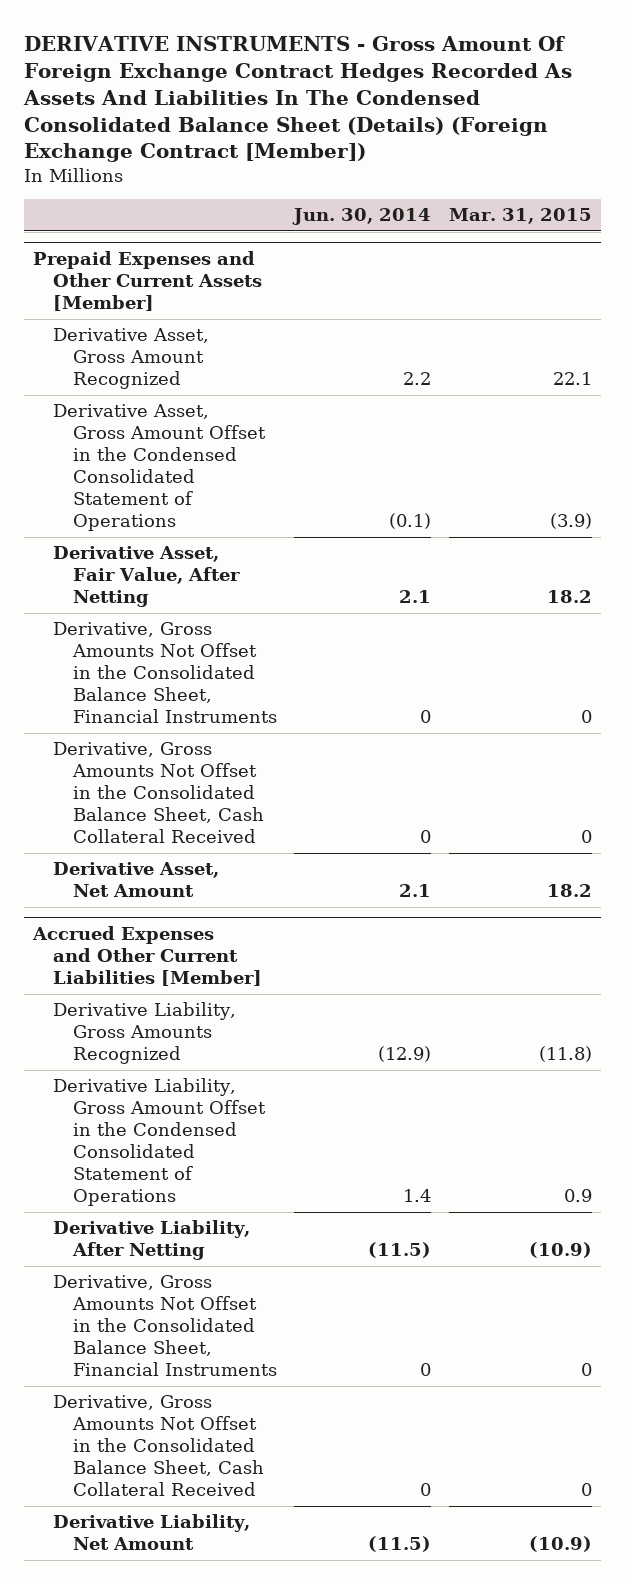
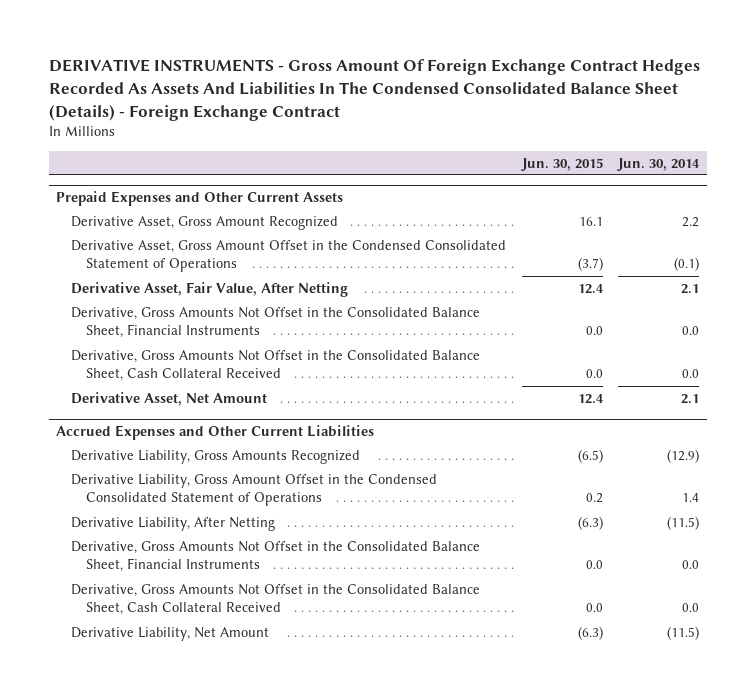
[23,35,573,163] DERIVATIVE INSTRUMENTS - Gross Amount Of Foreign Exchange Contract Hedges Recorded As Assets And Liabilities In The Condensed Consolidated Balance Sheet (Details) (Foreign Exchange Contract [Member]) -> [48,59,700,121] DERIVATIVE INSTRUMENTS - Gross Amount Of Foreign Exchange Contract Hedges Recorded As Assets And Liabilities In The Condensed Consolidated Balance Sheet (Details) - Foreign Exchange Contract
[448,208,592,225] Mar. 31, 2015 -> none
none -> [520,157,603,171] Jun. 30, 2015
[32,251,262,312] Prepaid Expenses and Other Current Assets [Member] -> [56,191,344,207] Prepaid Expenses and Other Current Assets
[420,710,432,724] 0 -> [682,326,700,336] 0.0
[420,830,432,844] 0 -> [682,369,700,379] 0.0
[31,926,262,987] Accrued Expenses and Other Current Liabilities [Member] -> [56,425,375,441] Accrued Expenses and Other Current Liabilities
[420,1363,432,1377] 0 -> [682,560,700,570] 0.0
[420,1483,432,1497] 0 -> [682,603,700,613] 0.0

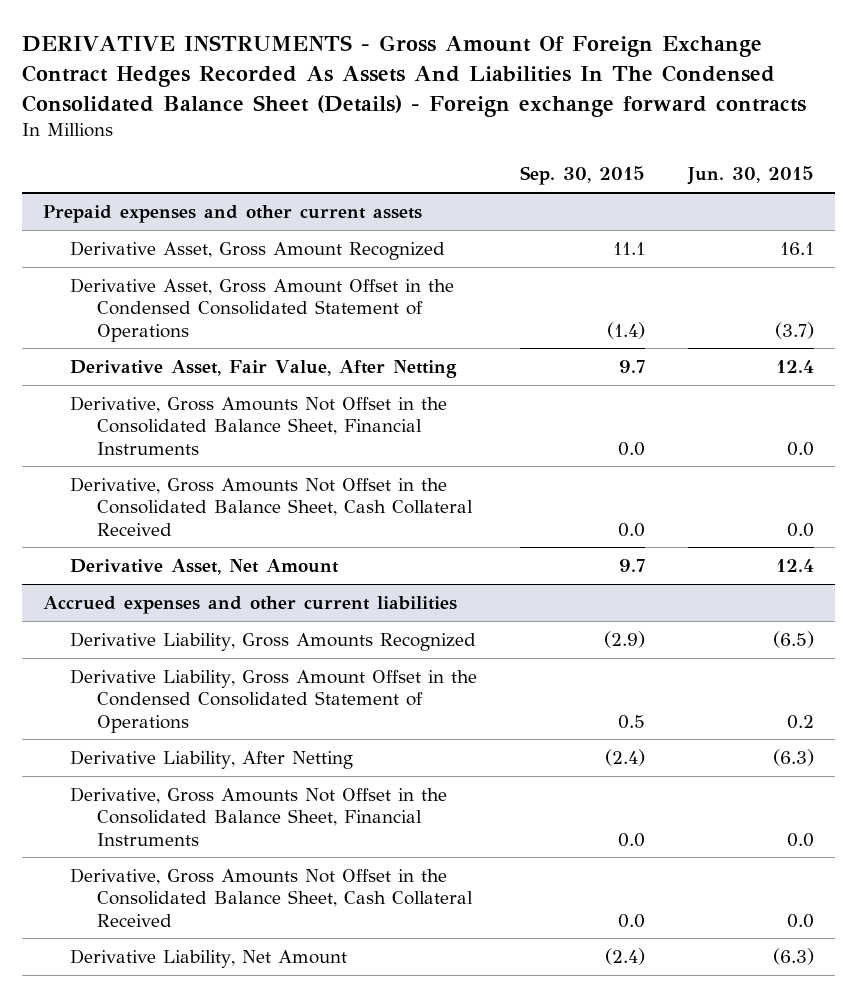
[48,59,700,121] DERIVATIVE INSTRUMENTS - Gross Amount Of Foreign Exchange Contract Hedges Recorded As Assets And Liabilities In The Condensed Consolidated Balance Sheet (Details) - Foreign Exchange Contract -> [21,35,806,117] DERIVATIVE INSTRUMENTS - Gross Amount Of Foreign Exchange Contract Hedges Recorded As Assets And Liabilities In The Condensed Consolidated Balance Sheet (Details) - Foreign exchange forward contracts
[617,157,701,171] Jun. 30, 2014 -> none
none -> [519,166,645,186] Sep. 30, 2015
[56,191,344,207] Prepaid Expenses and Other Current Assets -> [43,204,423,223] Prepaid expenses and other current assets
[56,425,375,441] Accrued Expenses and Other Current Liabilities -> [43,595,458,614] Accrued expenses and other current liabilities

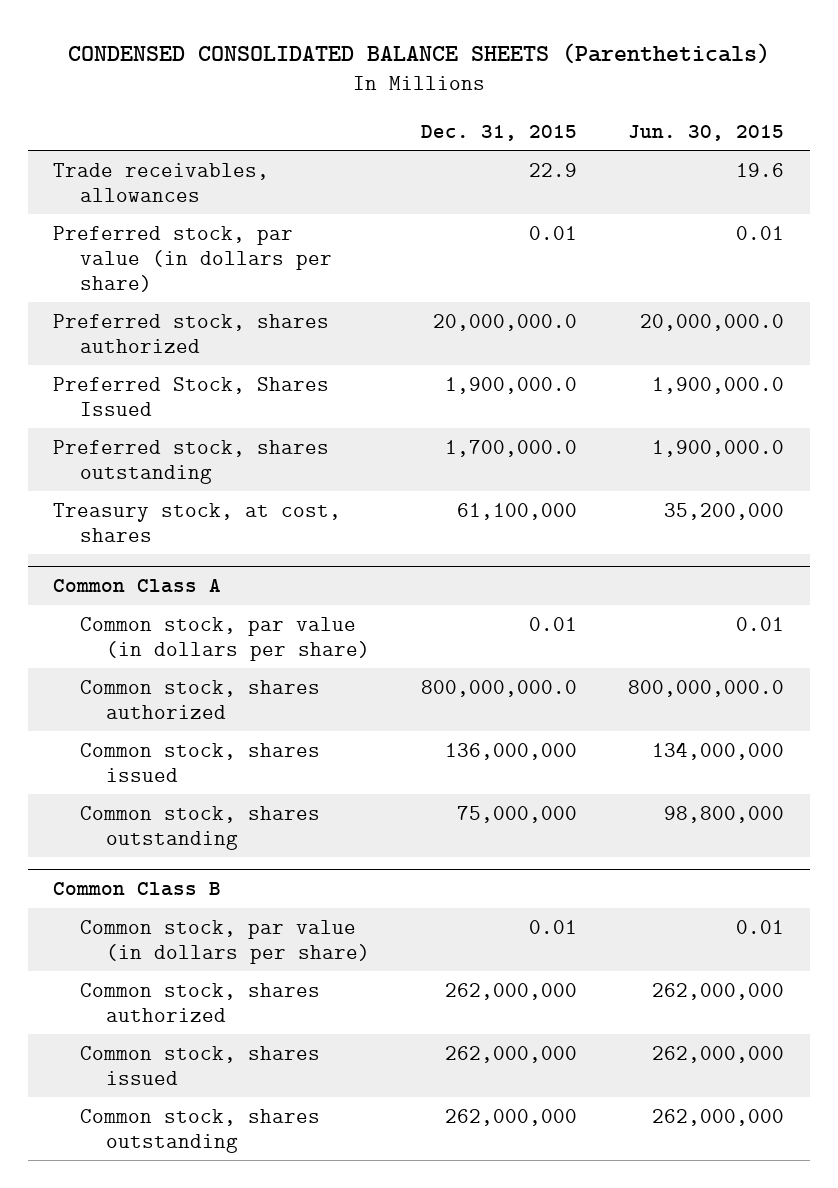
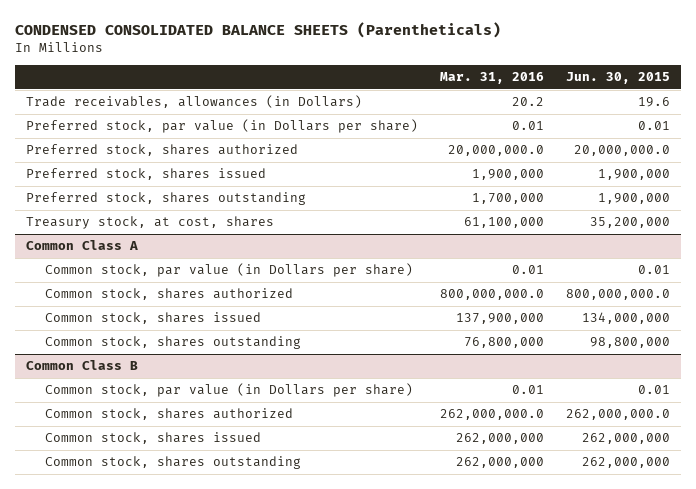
[421,124,578,141] Dec. 31, 2015 -> none
none -> [440,72,545,85] Mar. 31, 2016
[53,162,270,202] Trade receivables, allowances -> [26,95,363,109] Trade receivables, allowances (in Dollars)
[53,225,332,292] Preferred stock, par value (in dollars per share) -> [26,119,419,134] Preferred stock, par value (in Dollars per share)
[53,376,330,416] Preferred Stock, Shares Issued -> [26,168,267,181] Preferred stock, shares issued
[652,376,785,394] 1,900,000.0 -> [598,169,671,181] 1,900,000
[652,439,785,457] 1,900,000.0 -> [598,193,671,205] 1,900,000
[79,616,371,661] Common stock, par value (in dollars per share) -> [44,263,413,278] Common stock, par value (in Dollars per share)
[79,919,371,964] Common stock, par value (in dollars per share) -> [44,383,413,398] Common stock, par value (in Dollars per share)
[652,982,785,1000] 262,000,000 -> [566,409,671,421] 262,000,000.0

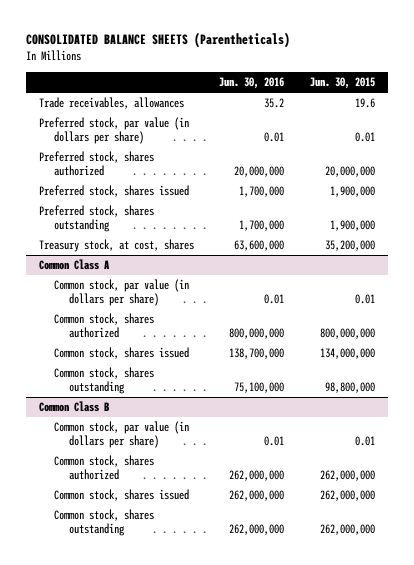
[15,22,502,39] CONDENSED CONSOLIDATED BALANCE SHEETS (Parentheticals) -> [25,32,290,49] CONSOLIDATED BALANCE SHEETS (Parentheticals)
[440,72,545,85] Mar. 31, 2016 -> none
none -> [219,77,285,90] Jun. 30, 2016
[26,95,363,109] Trade receivables, allowances (in Dollars) -> [38,97,184,110] Trade receivables, allowances
[26,119,419,134] Preferred stock, par value (in Dollars per share) -> [38,117,189,145] Preferred stock, par value (in dollars per share)
[574,145,671,157] 20,000,000.0 -> [325,166,376,178] 20,000,000
[44,263,413,278] Common stock, par value (in Dollars per share) -> [53,279,189,307] Common stock, par value (in dollars per share)
[566,289,671,301] 800,000,000.0 -> [320,328,376,340] 800,000,000
[44,383,413,398] Common stock, par value (in Dollars per share) -> [53,421,189,449] Common stock, par value (in dollars per share)
[566,409,671,421] 262,000,000.0 -> [320,470,376,482] 262,000,000

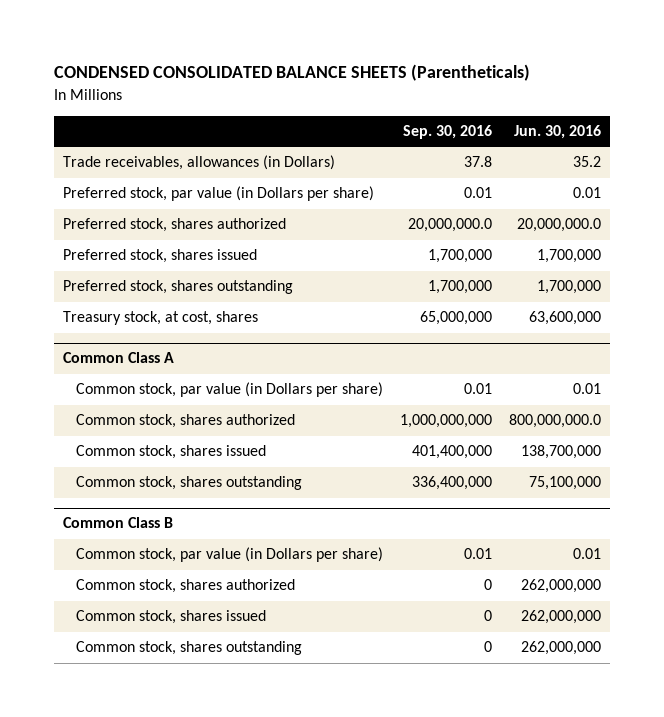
[25,32,290,49] CONSOLIDATED BALANCE SHEETS (Parentheticals) -> [53,64,530,82] CONDENSED CONSOLIDATED BALANCE SHEETS (Parentheticals)
[310,77,376,90] Jun. 30, 2015 -> none
none -> [403,124,493,139] Sep. 30, 2016
[38,97,184,110] Trade receivables, allowances -> [62,155,335,171] Trade receivables, allowances (in Dollars)
[38,117,189,145] Preferred stock, par value (in dollars per share) -> [62,186,374,202] Preferred stock, par value (in Dollars per share)
[234,166,285,178] 20,000,000 -> [517,218,602,233] 20,000,000.0
[53,279,189,307] Common stock, par value (in dollars per share) -> [76,382,384,398] Common stock, par value (in Dollars per share)
[229,328,285,340] 800,000,000 -> [509,414,602,429] 800,000,000.0
[53,421,189,449] Common stock, par value (in dollars per share) -> [76,547,384,563] Common stock, par value (in Dollars per share)

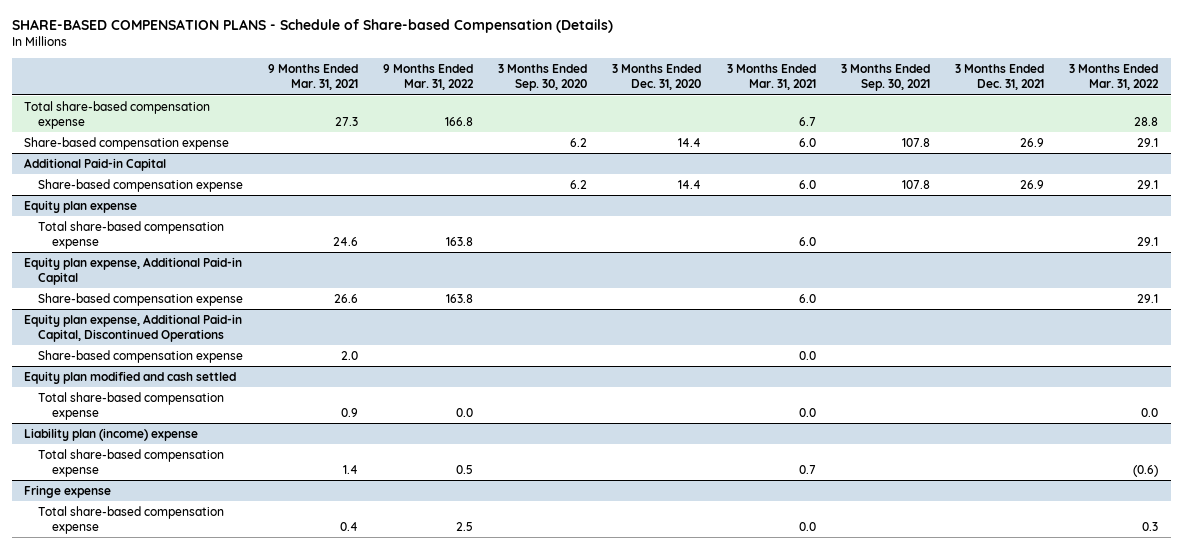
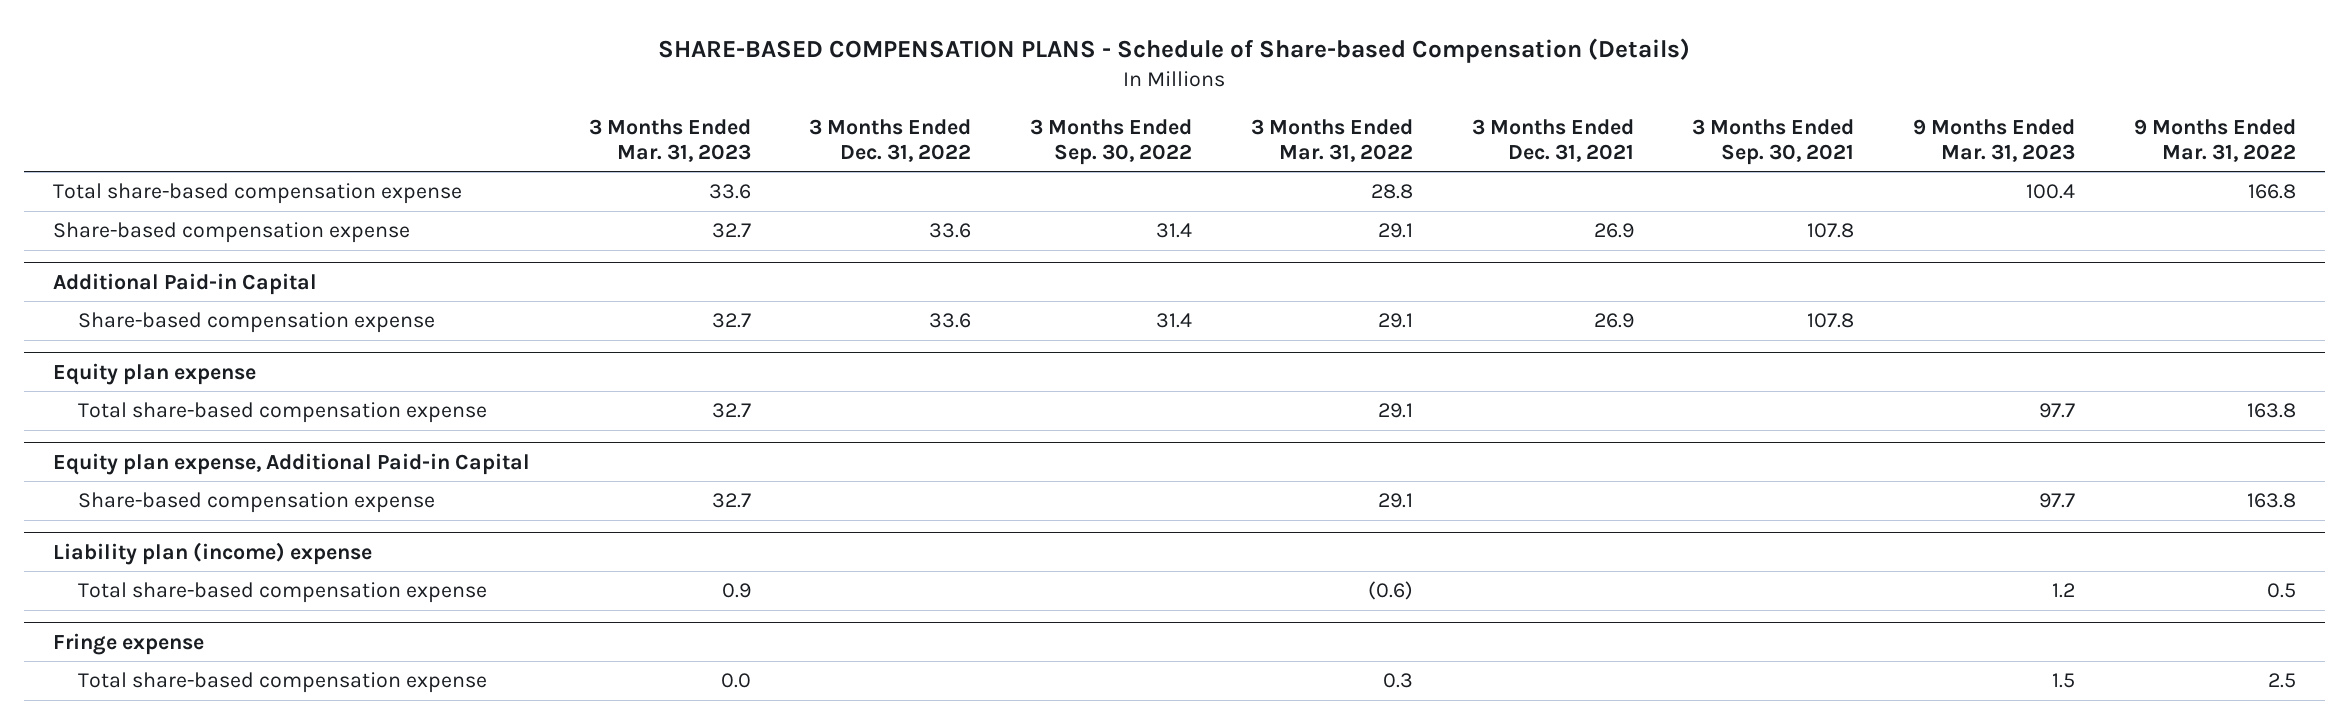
[267,64,358,91] 9 Months Ended Mar. 31, 2021 -> none
[498,64,588,92] 3 Months Ended Sep. 30, 2020 -> none
[612,64,702,91] 3 Months Ended Dec. 31, 2020 -> none
[726,64,816,91] 3 Months Ended Mar. 31, 2021 -> none
none -> [588,118,751,162] 3 Months Ended Mar. 31, 2023
none -> [809,118,972,162] 3 Months Ended Dec. 31, 2022
none -> [1030,118,1193,165] 3 Months Ended Sep. 30, 2022
none -> [1913,118,2076,162] 9 Months Ended Mar. 31, 2023
[24,313,243,343] Equity plan expense, Additional Paid-in Capital, Discontinued Operations -> none
[37,349,243,363] Share-based compensation expense -> none
[24,370,237,384] Equity plan modified and cash settled -> none
[37,391,224,421] Total share-based compensation expense -> none

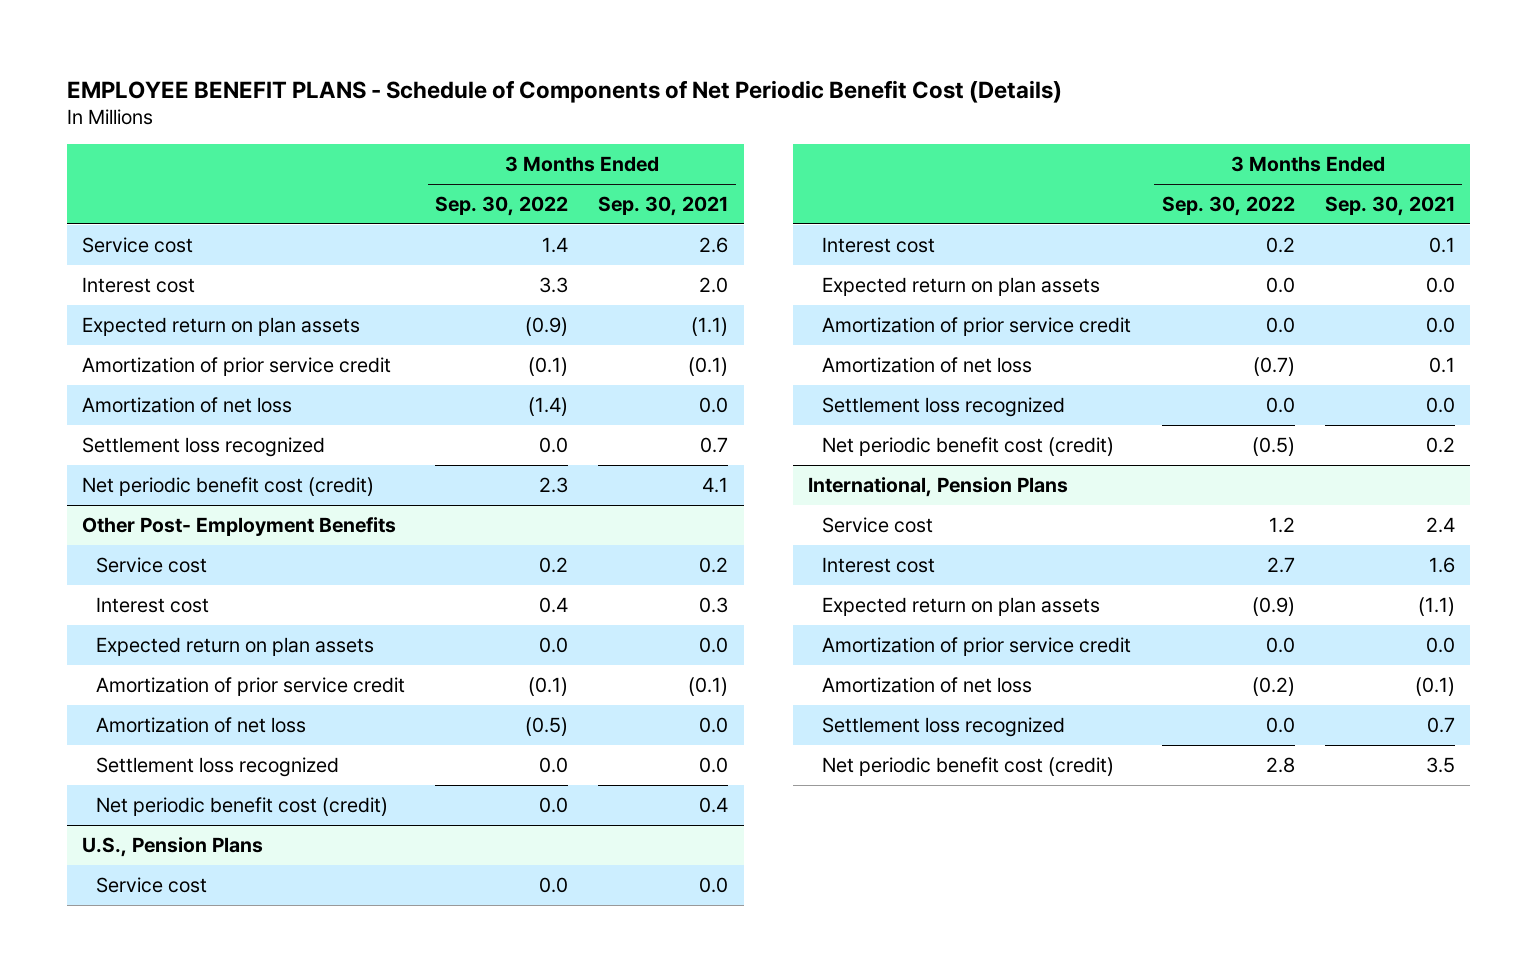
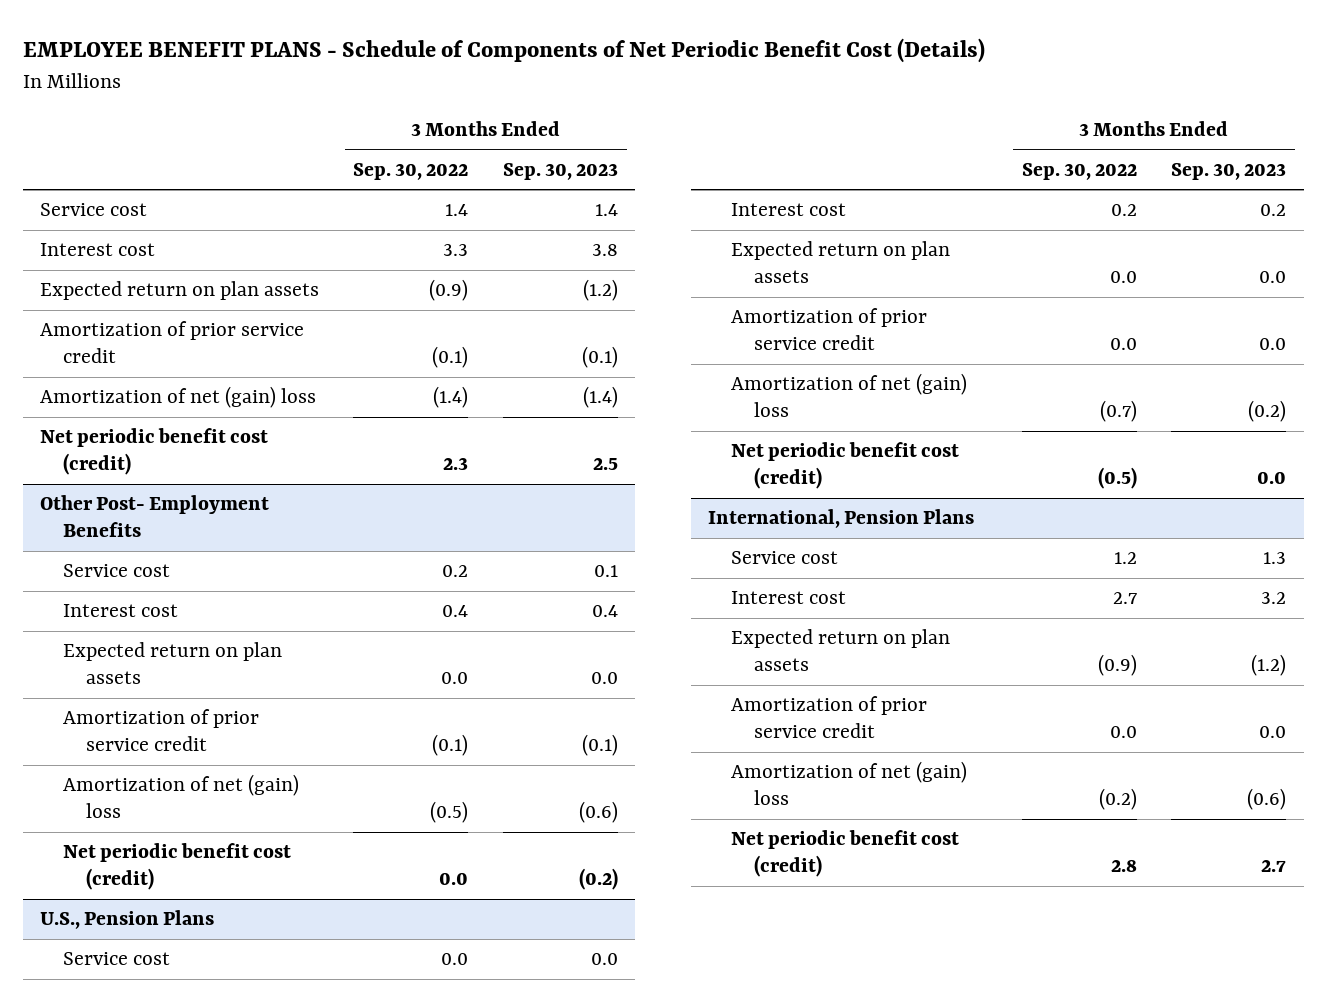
[598,196,729,217] Sep. 30, 2021 -> none
none -> [502,162,618,180] Sep. 30, 2023
[81,436,325,457] Settlement loss recognized -> none
[81,396,292,413] Amortization of net loss -> [39,386,316,409] Amortization of net (gain) loss
[96,756,340,777] Settlement loss recognized -> none
[96,716,307,733] Amortization of net loss -> [62,774,299,819] Amortization of net (gain) loss
[822,396,1066,417] Settlement loss recognized -> none
[822,356,1033,373] Amortization of net loss -> [731,373,968,418] Amortization of net (gain) loss
[822,716,1066,737] Settlement loss recognized -> none
[822,676,1033,693] Amortization of net loss -> [731,761,968,806] Amortization of net (gain) loss

